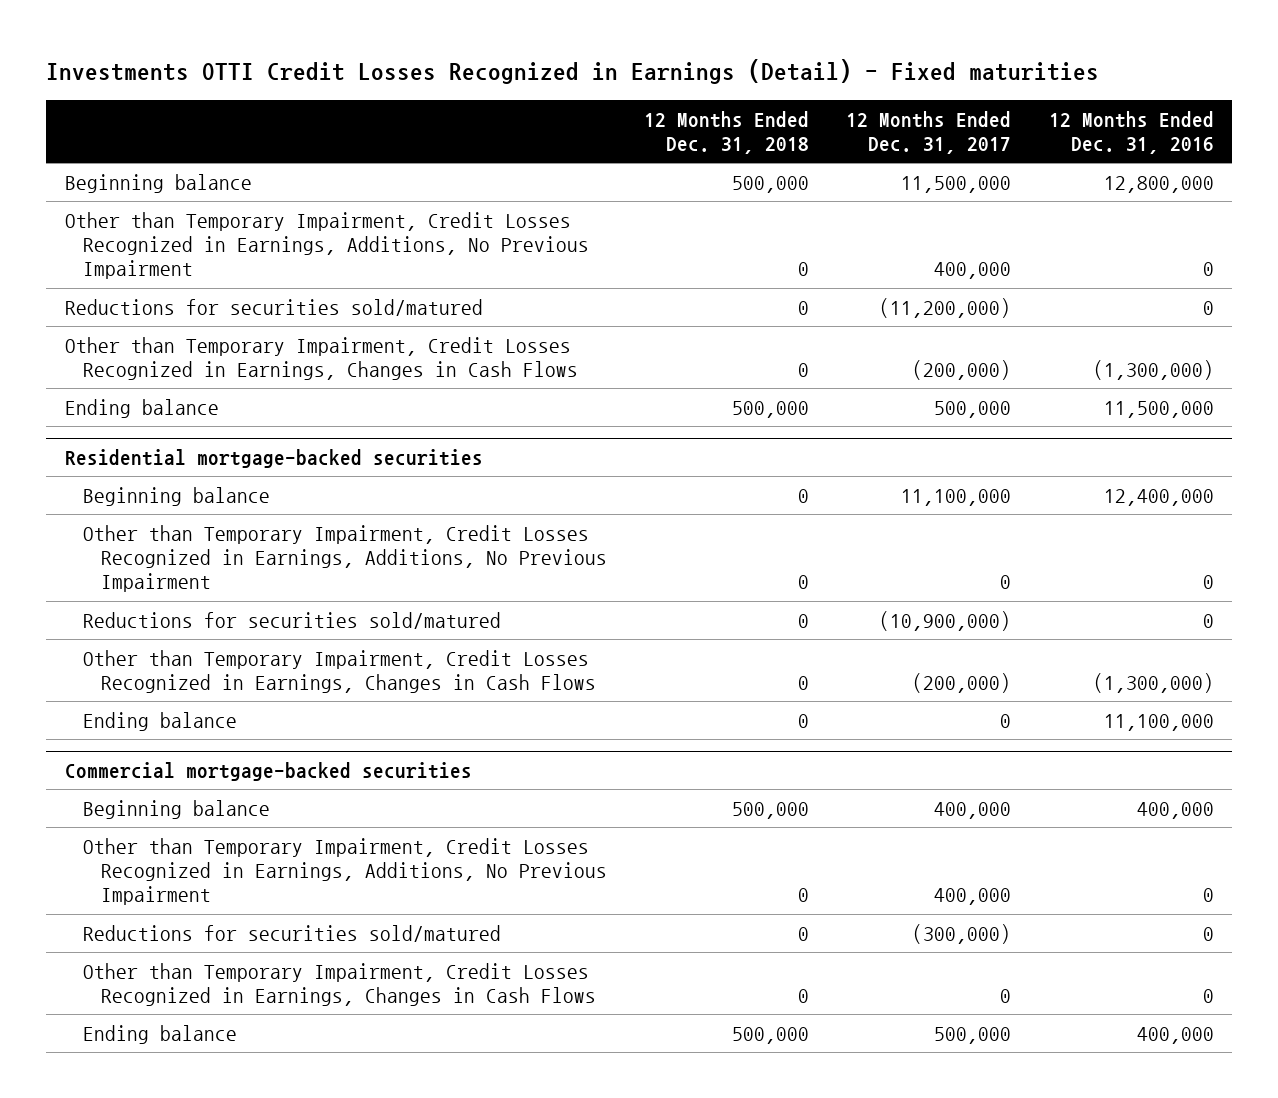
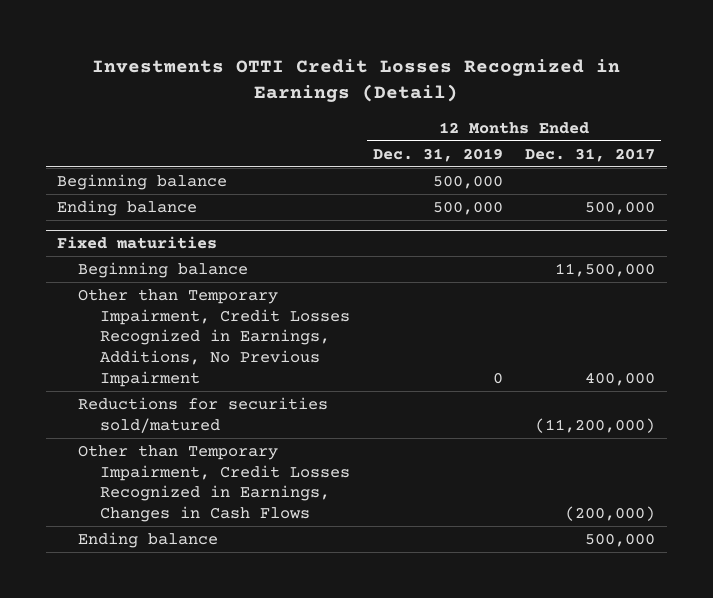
[46,58,1100,84] Investments OTTI Credit Losses Recognized in Earnings (Detail) - Fixed maturities -> [92,58,621,103] Investments OTTI Credit Losses Recognized in Earnings (Detail)
[644,110,810,155] 12 Months Ended Dec. 31, 2018 -> none
[1048,110,1214,155] 12 Months Ended Dec. 31, 2016 -> none
none -> [372,147,503,162] Dec. 31, 2019
none -> [57,173,228,190] Beginning balance
none -> [57,199,198,216] Ending balance
none -> [57,236,218,250] Fixed maturities
[64,448,483,468] Residential mortgage-backed securities -> none
[82,486,270,506] Beginning balance -> none
[82,524,607,593] Other than Temporary Impairment, Credit Losses Recognized in Earnings, Additions, No Previous Impairment -> none
[82,611,501,629] Reductions for securities sold/matured -> none
[82,649,596,694] Other than Temporary Impairment, Credit Losses Recognized in Earnings, Changes in Cash Flows -> none
[82,711,237,731] Ending balance -> none
[64,761,472,781] Commercial mortgage-backed securities -> none
[82,799,270,819] Beginning balance -> none
[82,837,607,906] Other than Temporary Impairment, Credit Losses Recognized in Earnings, Additions, No Previous Impairment -> none
[82,924,501,942] Reductions for securities sold/matured -> none
[82,962,596,1007] Other than Temporary Impairment, Credit Losses Recognized in Earnings, Changes in Cash Flows -> none
[82,1024,237,1044] Ending balance -> none

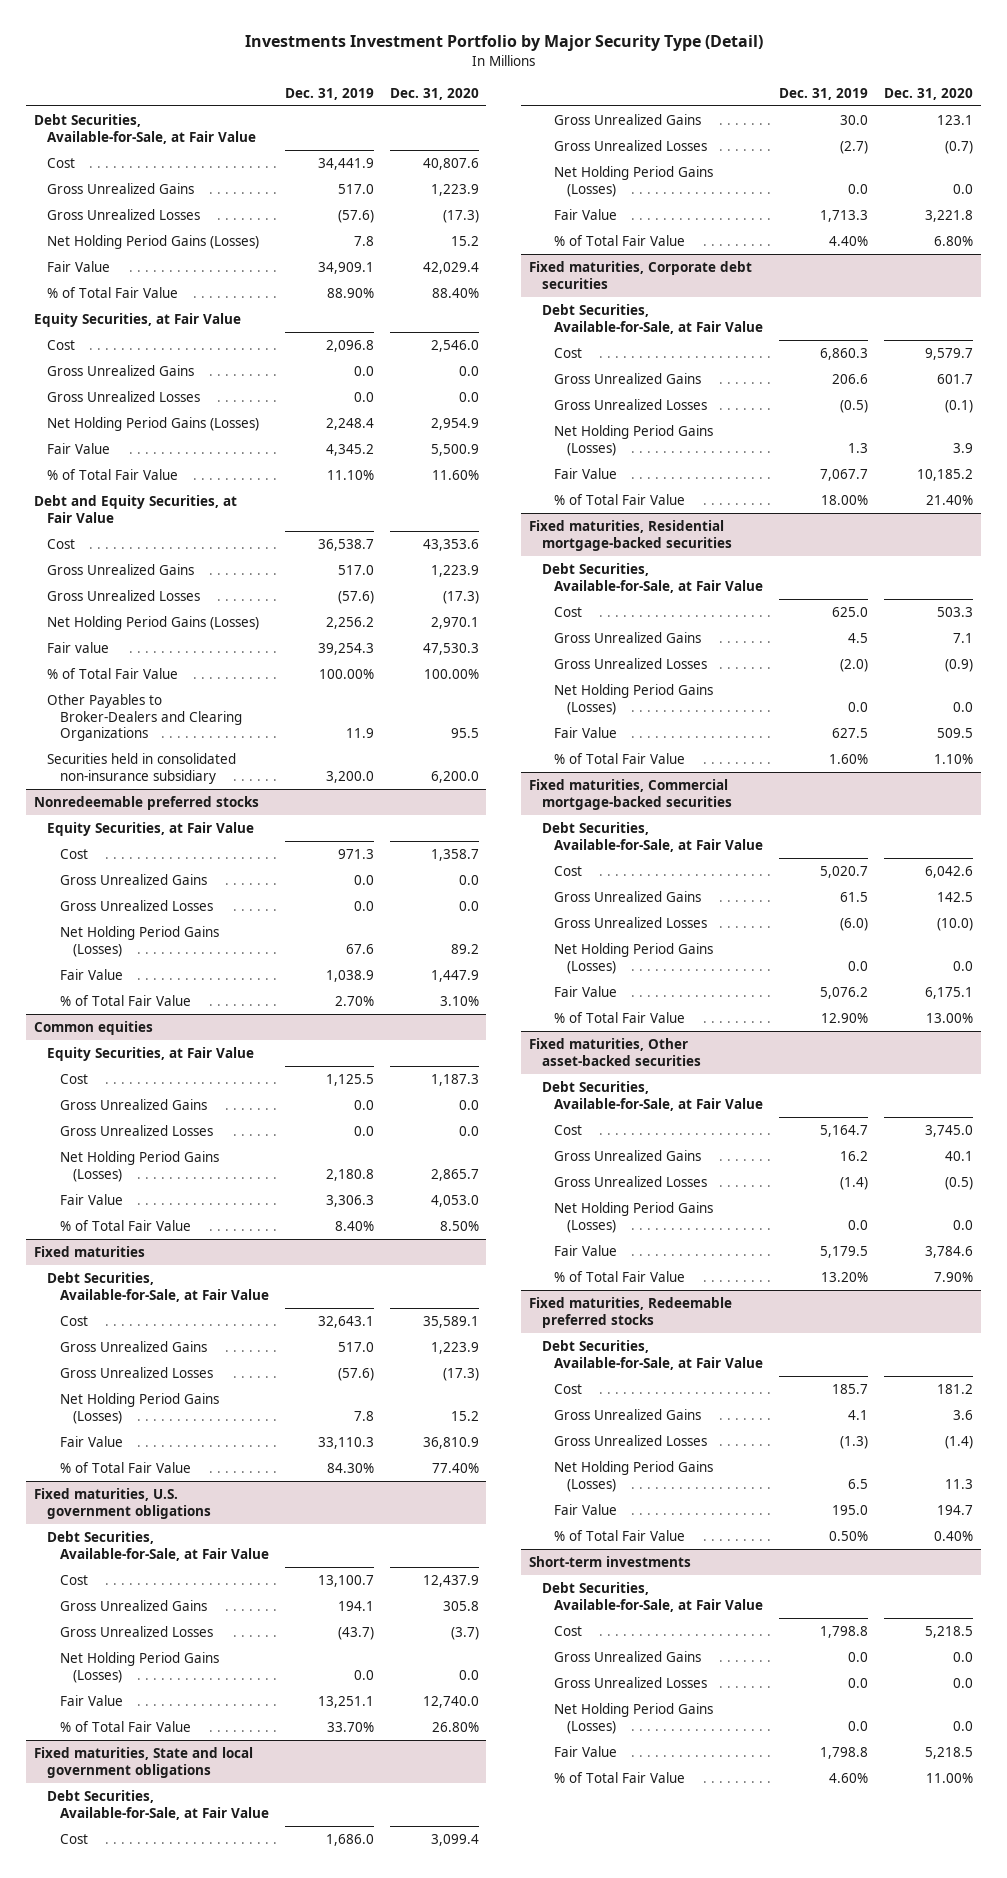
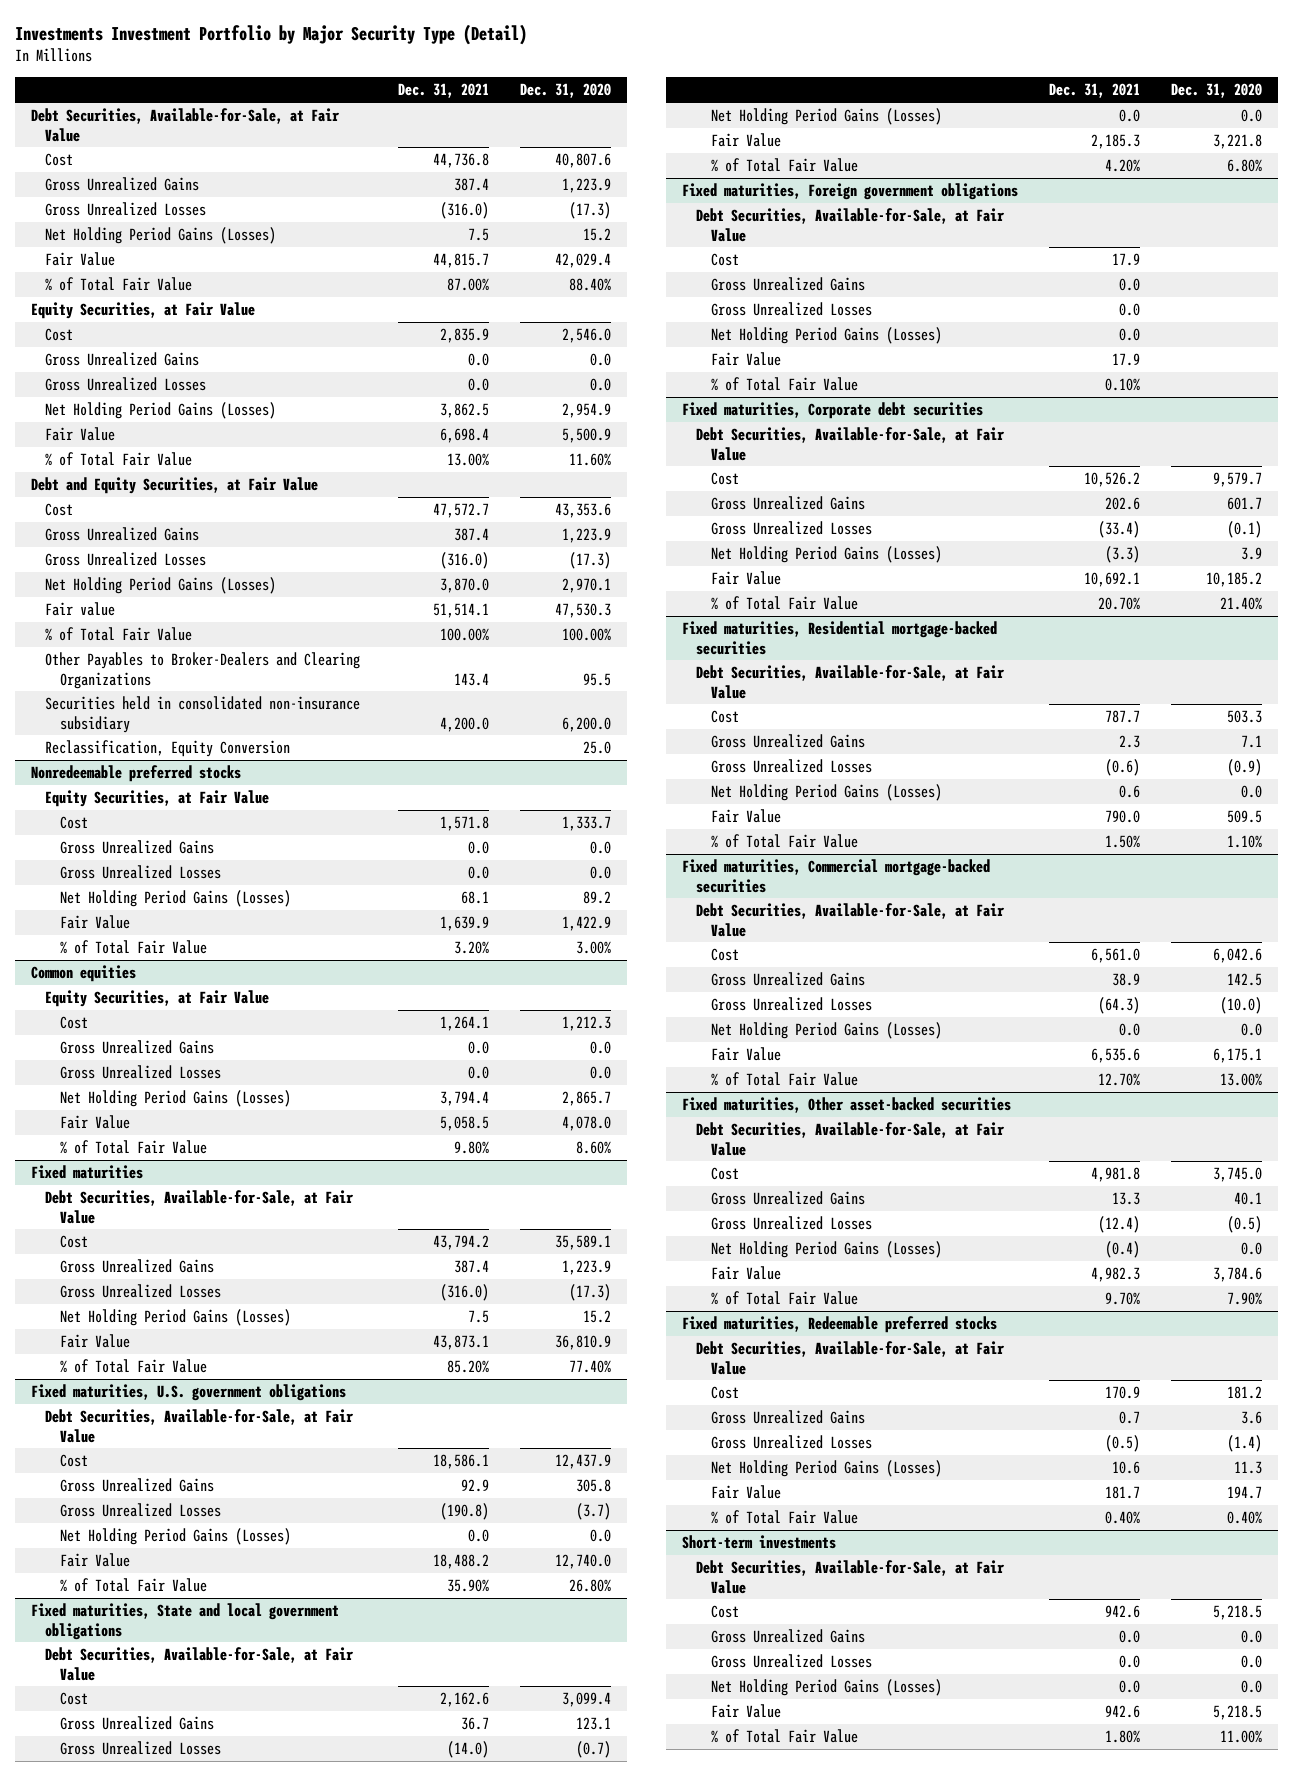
[284,87,374,100] Dec. 31, 2019 -> none
none -> [397,83,489,99] Dec. 31, 2021
none -> [45,740,291,758] Reclassification, Equity Conversion
[430,848,479,861] 1,358.7 -> [562,816,612,832] 1,333.7
[430,969,479,982] 1,447.9 -> [562,916,612,932] 1,422.9
[439,995,479,1006] 3.10% -> [576,941,612,955] 3.00%
[430,1073,479,1086] 1,187.3 -> [562,1016,612,1032] 1,212.3
[430,1194,479,1207] 4,053.0 -> [562,1116,612,1132] 4,078.0
[439,1220,479,1231] 8.50% -> [576,1141,612,1155] 8.60%
none -> [681,183,1018,201] Fixed maturities, Foreign government obligations
none -> [696,208,1006,242] Debt Securities, Available-for-Sale, at Fair Value
none -> [710,253,739,267] Cost
none -> [710,277,865,292] Gross Unrealized Gains
none -> [710,302,872,317] Gross Unrealized Losses
none -> [710,327,942,345] Net Holding Period Gains (Losses)
none -> [710,352,781,367] Fair Value
none -> [710,377,858,392] % of Total Fair Value

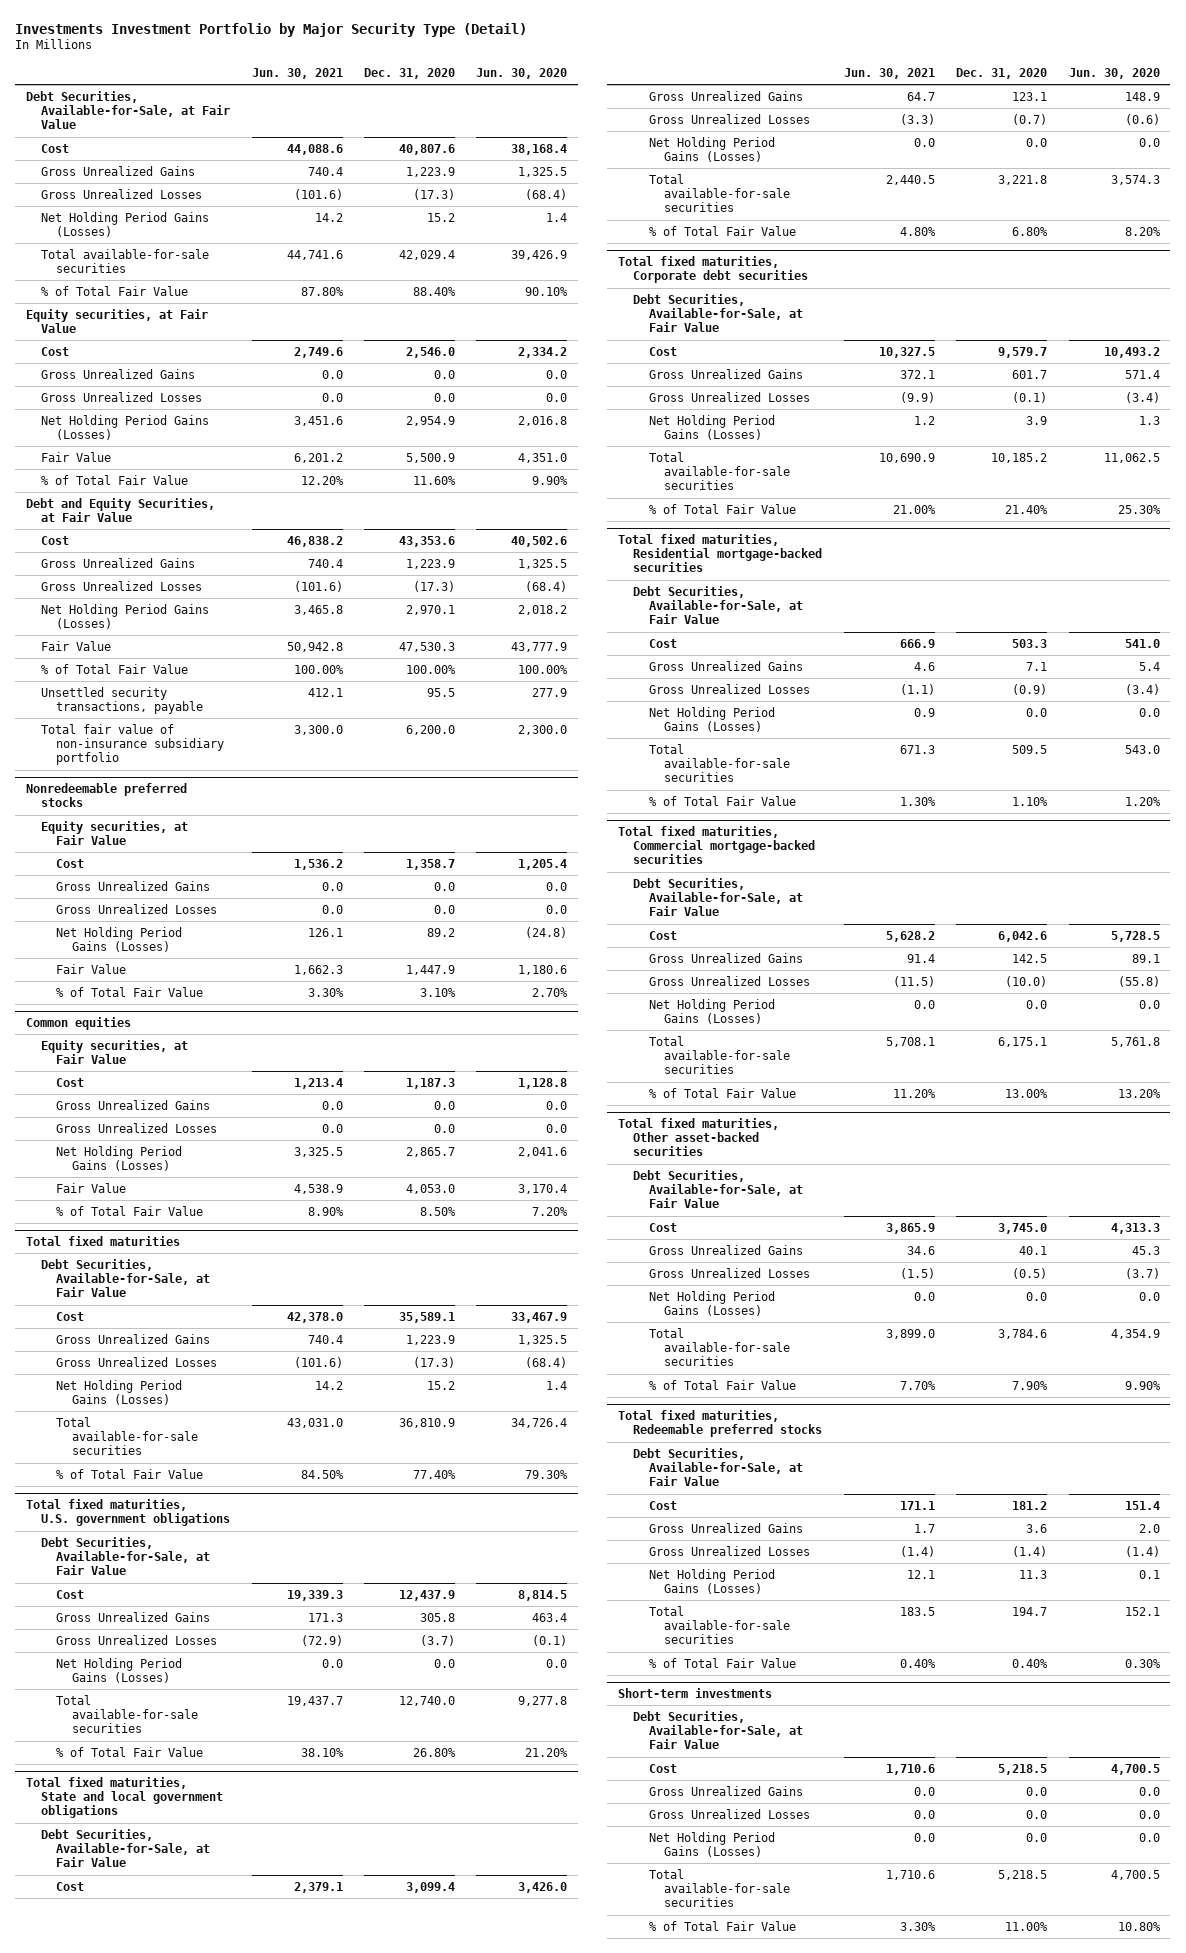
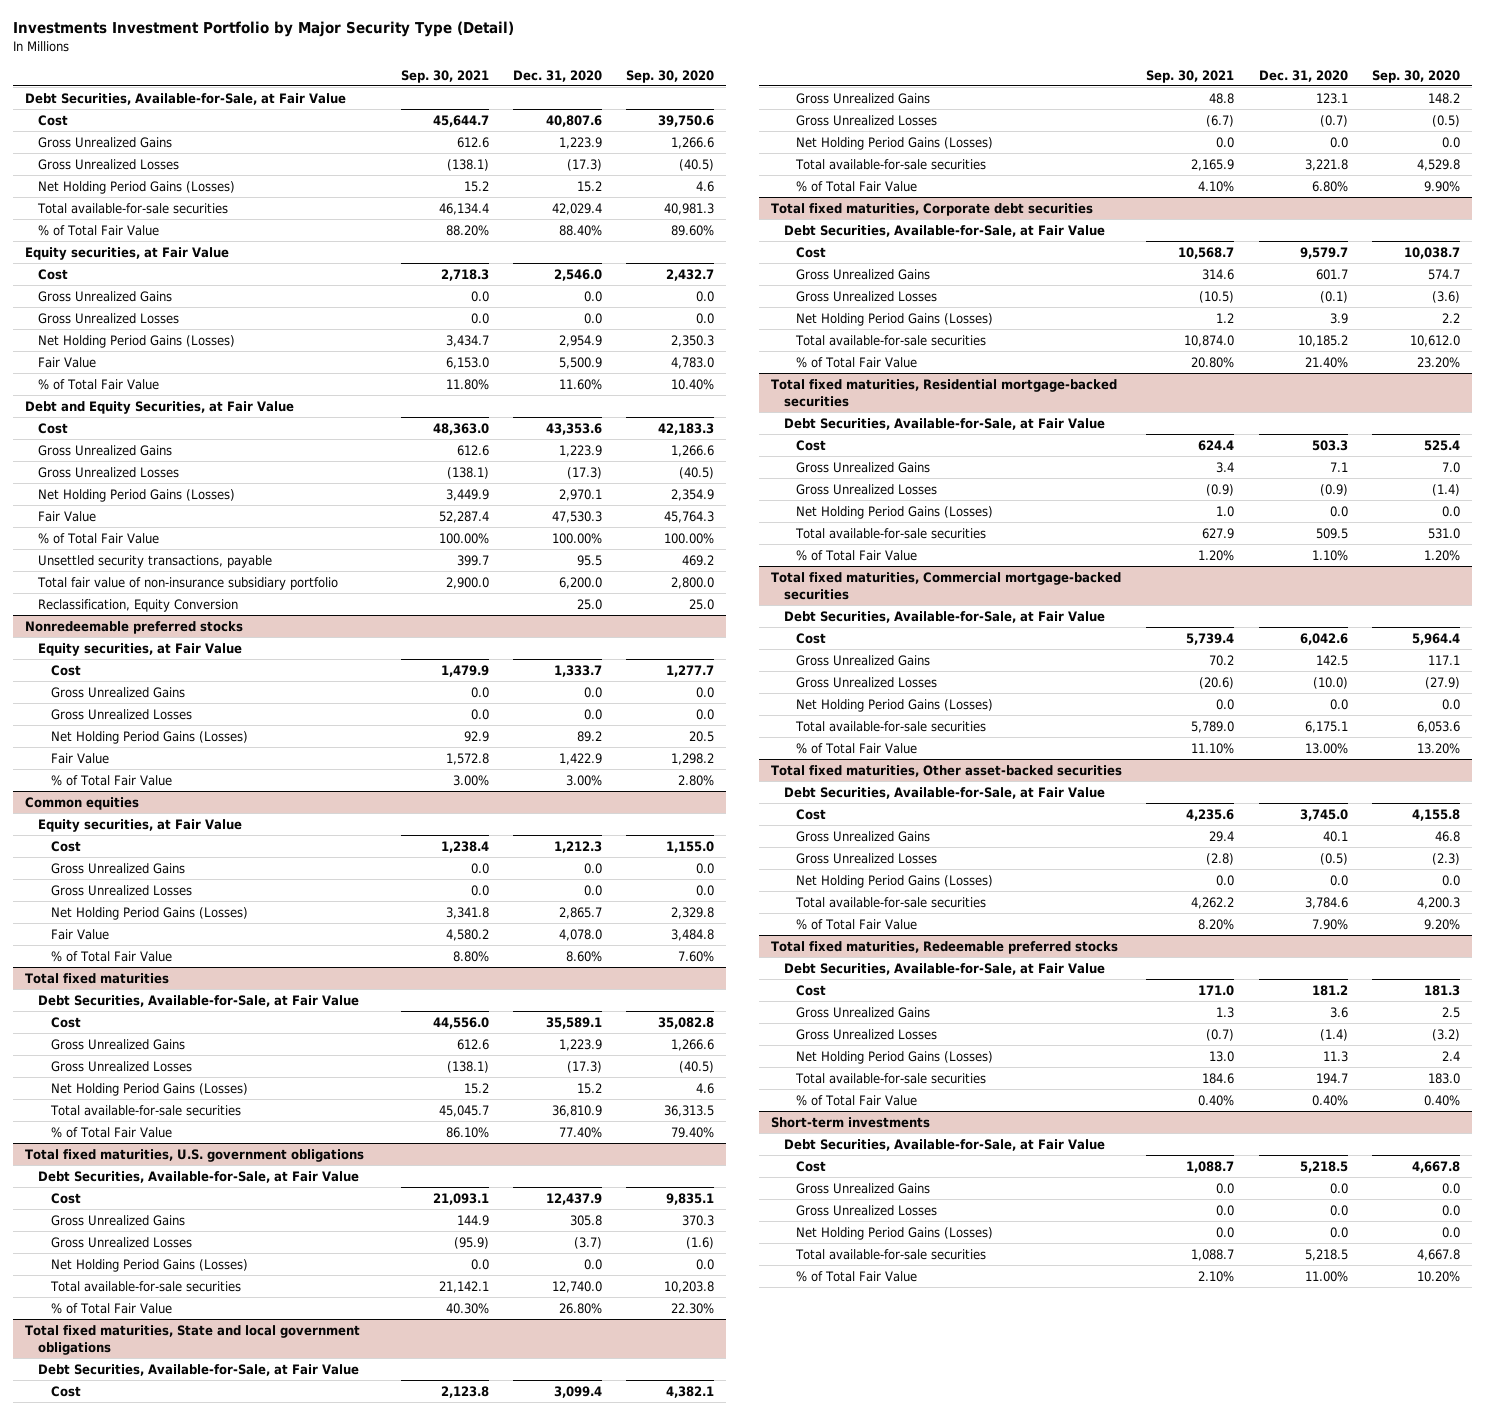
[251,68,343,80] Jun. 30, 2021 -> none
[476,68,568,80] Jun. 30, 2020 -> none
none -> [400,69,489,83] Sep. 30, 2021
none -> [626,69,715,83] Sep. 30, 2020
none -> [38,598,239,612] Reclassification, Equity Conversion
[406,858,456,870] 1,358.7 -> [553,664,602,677] 1,333.7
[406,964,456,975] 1,447.9 -> [558,752,602,765] 1,422.9
[420,987,457,997] 3.10% -> [565,774,602,786] 3.00%
[406,1077,456,1089] 1,187.3 -> [553,840,602,853] 1,212.3
[406,1183,456,1194] 4,053.0 -> [558,928,602,941] 4,078.0
[420,1206,457,1216] 8.50% -> [565,950,602,962] 8.60%

